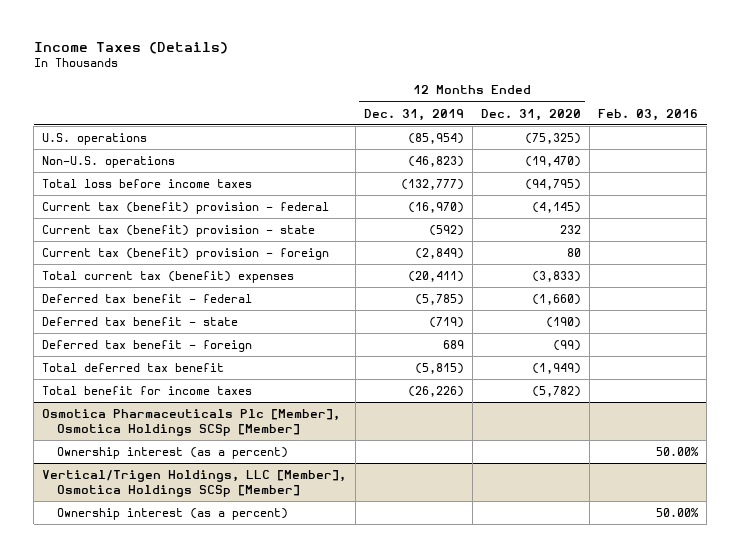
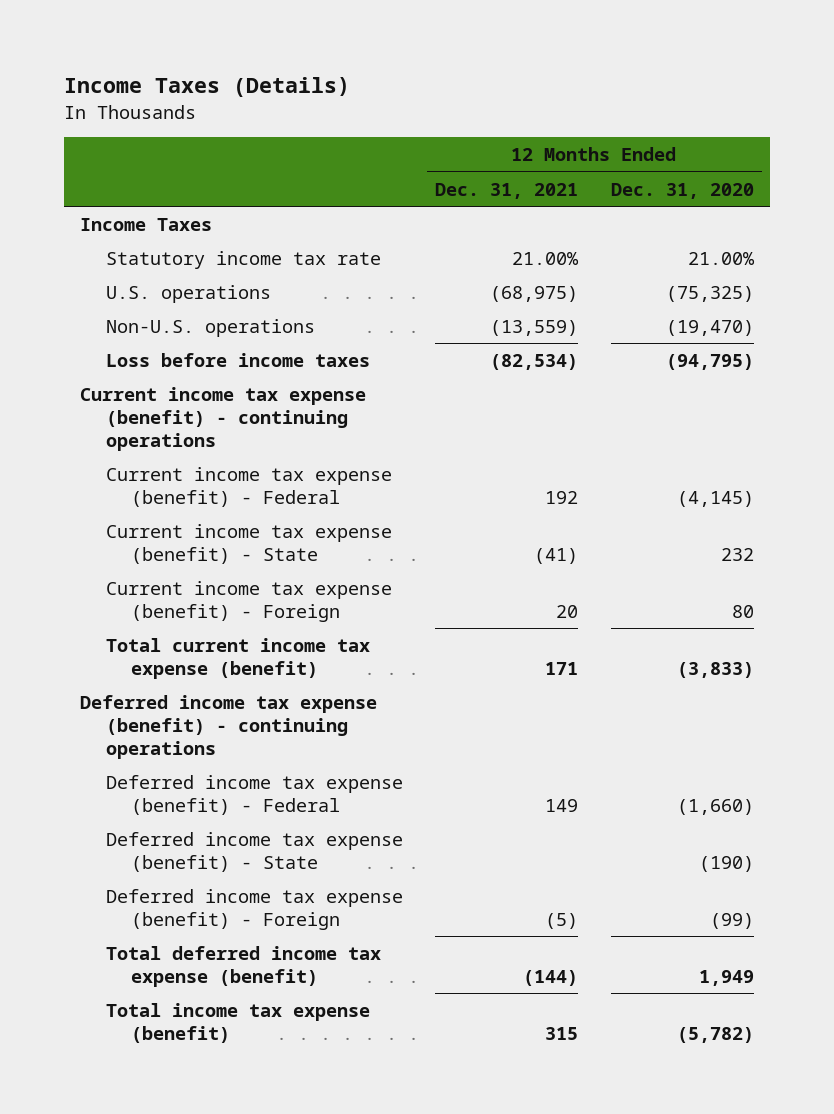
[363,108,464,121] Dec. 31, 2019 -> none
[598,108,699,121] Feb. 03, 2016 -> none
none -> [435,182,579,199] Dec. 31, 2021
none -> [80,217,213,231] Income Taxes
none -> [105,250,381,269] Statutory income tax rate
[42,408,341,436] Osmotica Pharmaceuticals Plc [Member], Osmotica Holdings SCSp [Member] -> none
[57,446,289,459] Ownership interest (as a percent) -> none
[42,469,347,497] Vertical/Trigen Holdings, LLC [Member], Osmotica Holdings SCSp [Member] -> none
[57,507,289,520] Ownership interest (as a percent) -> none
[42,178,253,188] Total loss before income taxes -> [105,352,370,367] Loss before income taxes
none -> [80,386,367,451] Current income tax expense (benefit) - continuing operations
[42,201,330,214] Current tax (benefit) provision - federal -> [105,466,392,507] Current income tax expense (benefit) - Federal
[42,224,316,237] Current tax (benefit) provision - state -> [105,523,392,564] Current income tax expense (benefit) - State
[42,247,330,260] Current tax (benefit) provision - foreign -> [105,580,392,622] Current income tax expense (benefit) - Foreign
[42,270,295,283] Total current tax (benefit) expenses -> [105,637,370,679] Total current income tax expense (benefit)
none -> [80,694,378,759] Deferred income tax expense (benefit) - continuing operations
[42,293,253,303] Deferred tax benefit - federal -> [105,774,403,815] Deferred income tax expense (benefit) - Federal
[42,316,239,326] Deferred tax benefit - state -> [105,831,403,872] Deferred income tax expense (benefit) - State
[42,339,253,352] Deferred tax benefit - foreign -> [105,888,403,930] Deferred income tax expense (benefit) - Foreign
[42,362,225,372] Total deferred tax benefit -> [105,945,381,987] Total deferred income tax expense (benefit)
[531,362,581,374] (1,949) -> [698,969,754,986] 1,949
[42,385,253,395] Total benefit for income taxes -> [105,1002,370,1043] Total income tax expense (benefit)

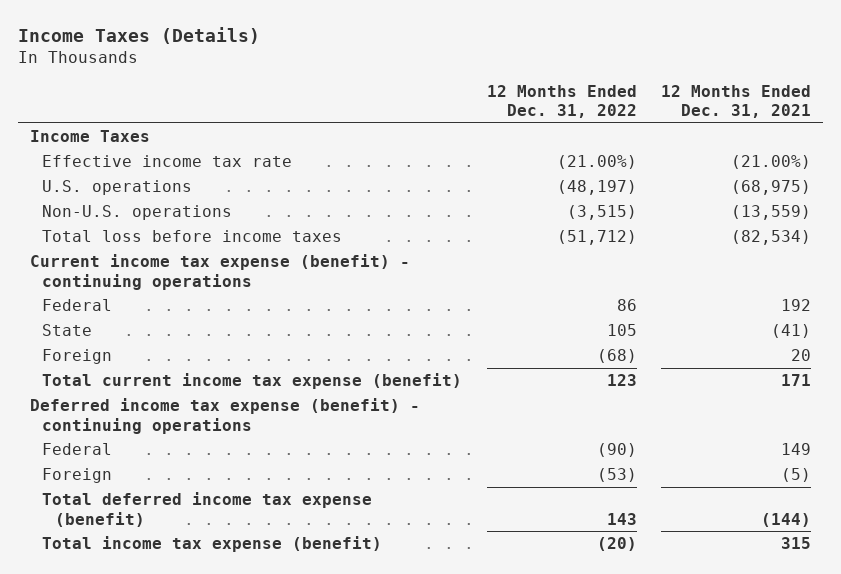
[610,182,754,199] Dec. 31, 2020 -> none
none -> [486,84,637,119] 12 Months Ended Dec. 31, 2022
[105,250,381,269] Statutory income tax rate -> [42,155,293,168] Effective income tax rate
[512,251,580,265] 21.00% -> [730,155,811,170] (21.00%)
[105,352,370,367] Loss before income taxes -> [42,230,343,243] Total loss before income taxes
[105,466,392,507] Current income tax expense (benefit) - Federal -> [42,299,113,312] Federal
[105,523,392,564] Current income tax expense (benefit) - State -> [42,324,93,337] State
[105,580,392,622] Current income tax expense (benefit) - Foreign -> [42,349,113,365] Foreign
[105,831,403,872] Deferred income tax expense (benefit) - State -> none
[105,774,403,815] Deferred income tax expense (benefit) - Federal -> [42,443,113,456] Federal
[105,888,403,930] Deferred income tax expense (benefit) - Foreign -> [42,468,113,484] Foreign

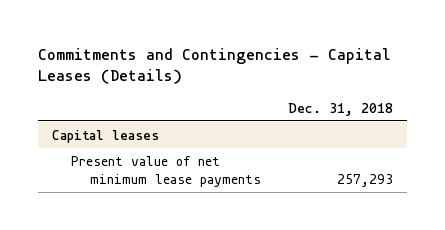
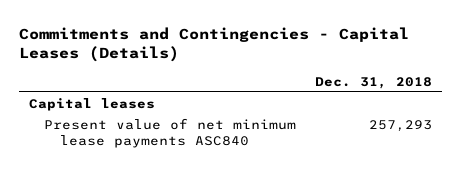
[70,155,261,187] Present value of net minimum lease payments -> [44,117,297,148] Present value of net minimum lease payments ASC840

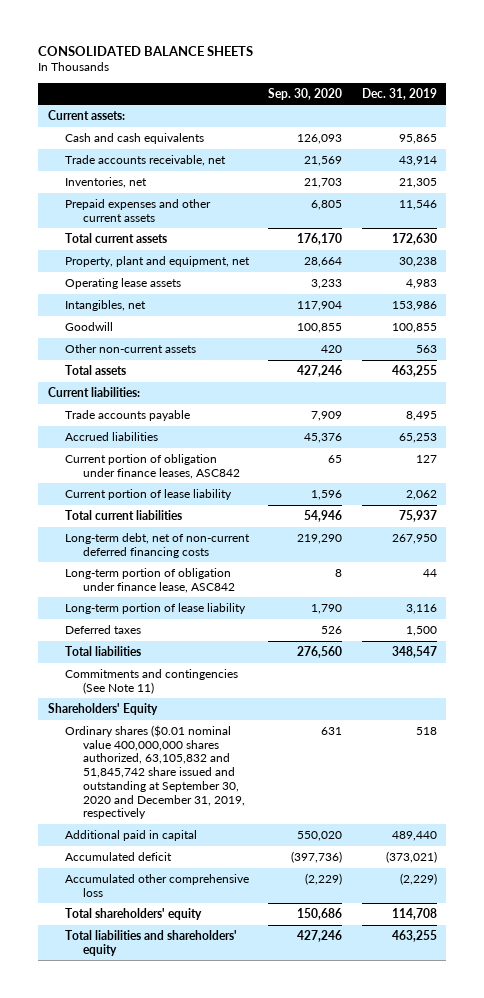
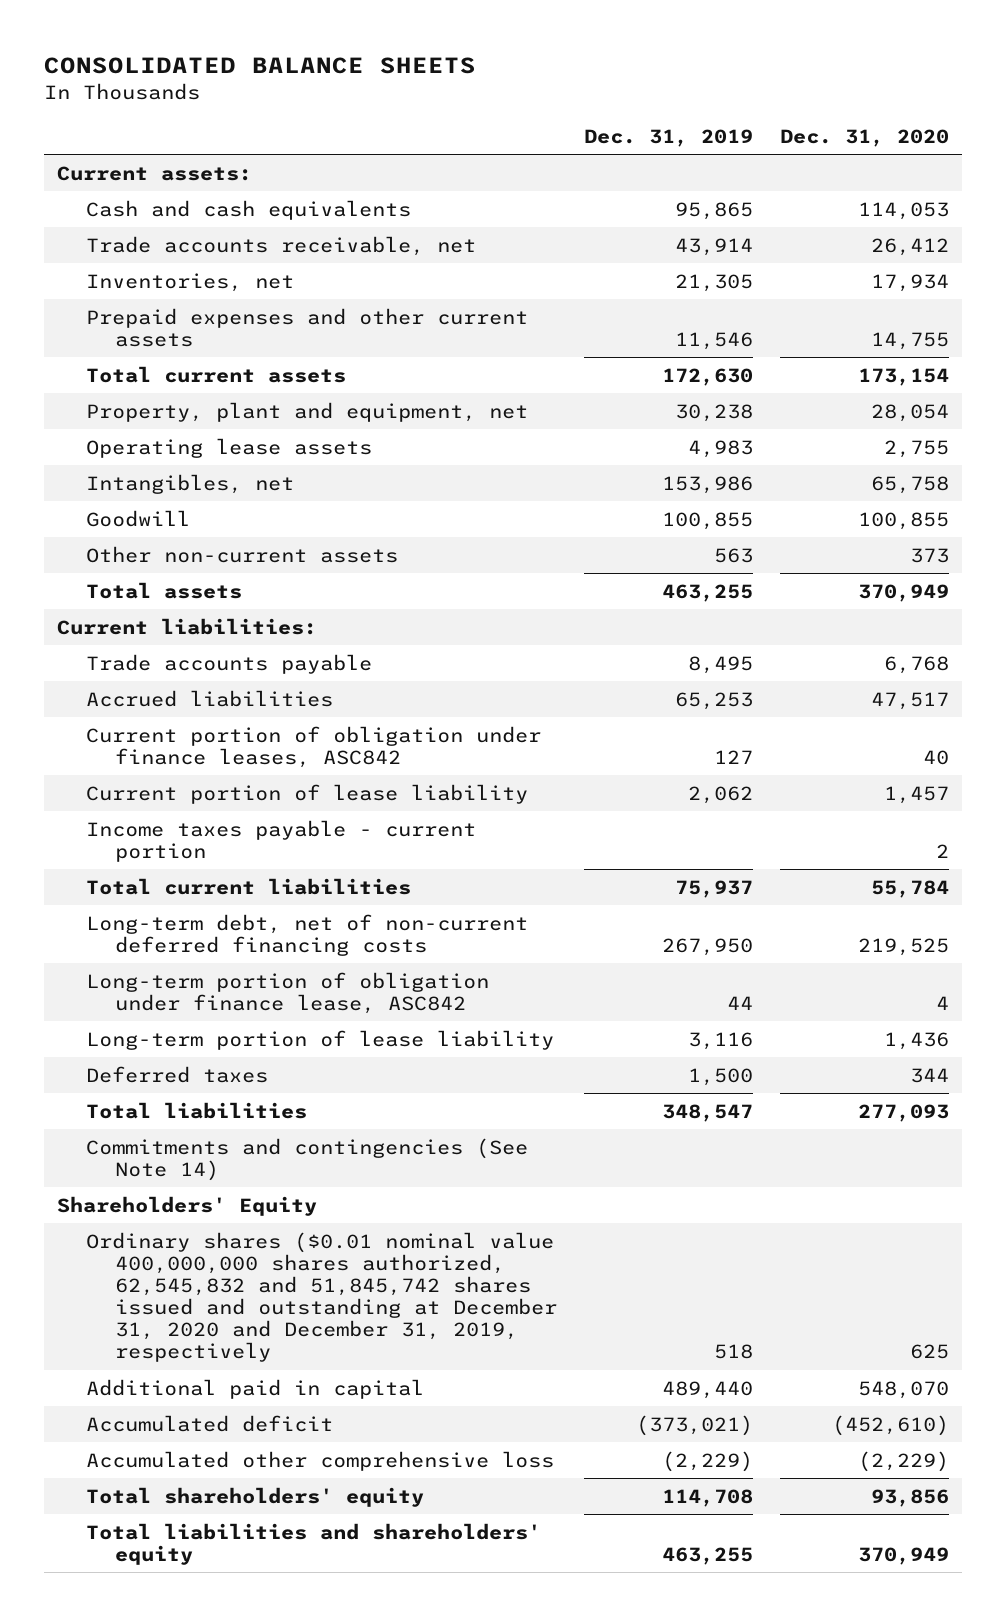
[268,87,343,100] Sep. 30, 2020 -> none
none -> [779,128,949,147] Dec. 31, 2020
none -> [86,819,477,862] Income taxes payable - current portion
[65,668,239,694] Commitments and contingencies (See Note 11) -> [86,1137,529,1181] Commitments and contingencies (See Note 14)
[65,724,245,820] Ordinary shares ($0.01 nominal value 400,000,000 shares authorized, 63,105,832 and 51,845,742 share issued and outstanding at September 30, 2020 and December 31, 2019, respectively -> [86,1231,557,1363] Ordinary shares ($0.01 nominal value 400,000,000 shares authorized, 62,545,832 and 51,845,742 shares issued and outstanding at December 31, 2020 and December 31, 2019, respectively

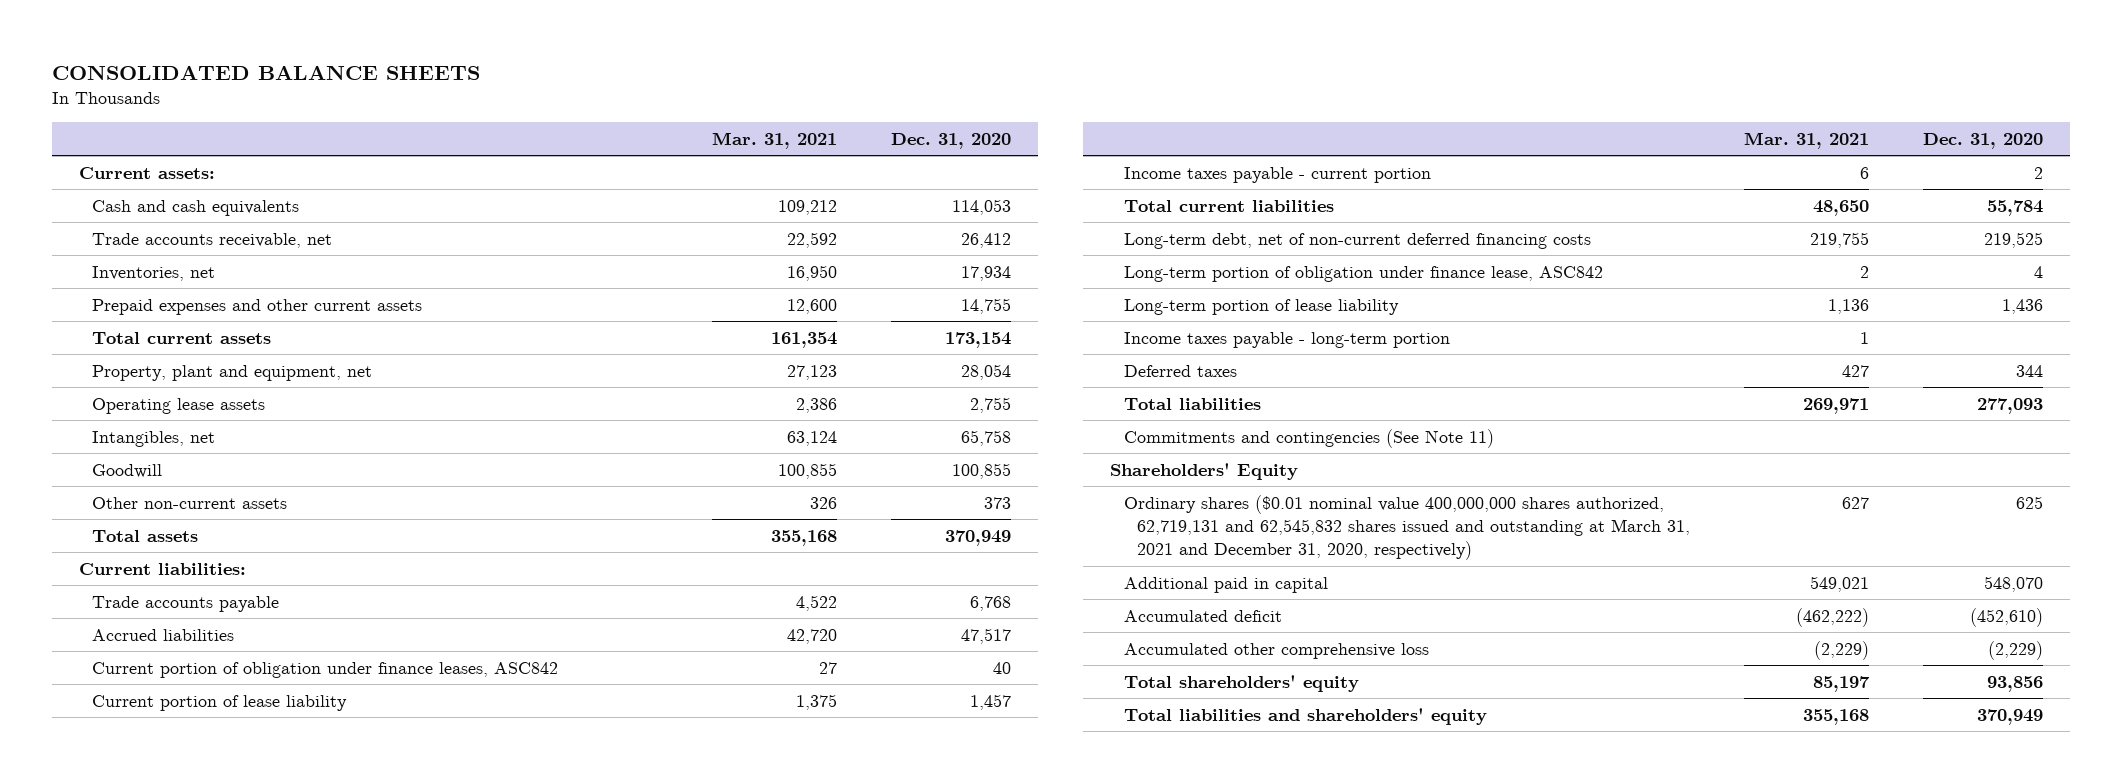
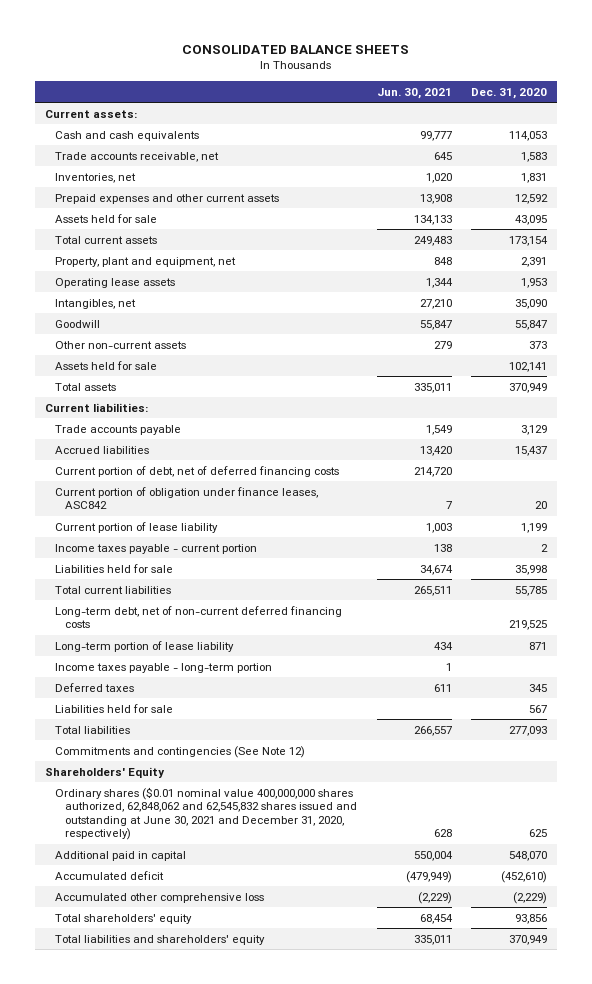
[712,131,838,149] Mar. 31, 2021 -> none
none -> [376,87,452,99] Jun. 30, 2021
[961,232,1012,248] 26,412 -> [521,151,548,162] 1,583
[961,265,1012,281] 17,934 -> [521,172,548,183] 1,831
[961,297,1012,314] 14,755 -> [515,193,549,204] 12,592
none -> [55,213,158,223] Assets held for sale
[961,363,1012,380] 28,054 -> [521,256,548,267] 2,391
[970,396,1012,413] 2,755 -> [521,277,548,288] 1,953
[961,429,1012,446] 65,758 -> [515,298,548,309] 35,090
[952,462,1012,479] 100,855 -> [515,319,548,330] 55,847
none -> [55,360,158,370] Assets held for sale
[970,595,1012,611] 6,768 -> [521,424,548,435] 3,129
[961,627,1012,644] 47,517 -> [515,445,548,456] 15,437
none -> [55,465,340,477] Current portion of debt, net of deferred financing costs
[993,661,1012,674] 40 -> [535,501,548,510] 20
[970,693,1012,710] 1,457 -> [521,522,548,533] 1,199
none -> [55,563,174,573] Liabilities held for sale
[1986,199,2043,216] 55,784 -> [515,585,548,596] 55,785
[1123,265,1603,282] Long-term portion of obligation under finance lease, ASC842 -> none
[2001,298,2043,314] 1,436 -> [529,641,548,650] 871
[2015,364,2043,377] 344 -> [529,683,548,692] 345
none -> [55,703,174,713] Liabilities held for sale
[1123,428,1494,448] Commitments and contingencies (See Note 11) -> [55,745,306,758] Commitments and contingencies (See Note 12)
[1123,494,1690,561] Ordinary shares ($0.01 nominal value 400,000,000 shares authorized, 62,719,131 and 62,545,832 shares issued and outstanding at March 31, 2021 and December 31, 2020, respectively) -> [55,786,357,841] Ordinary shares ($0.01 nominal value 400,000,000 shares authorized, 62,848,062 and 62,545,832 shares issued and outstanding at June 30, 2021 and December 31, 2020, respectively)

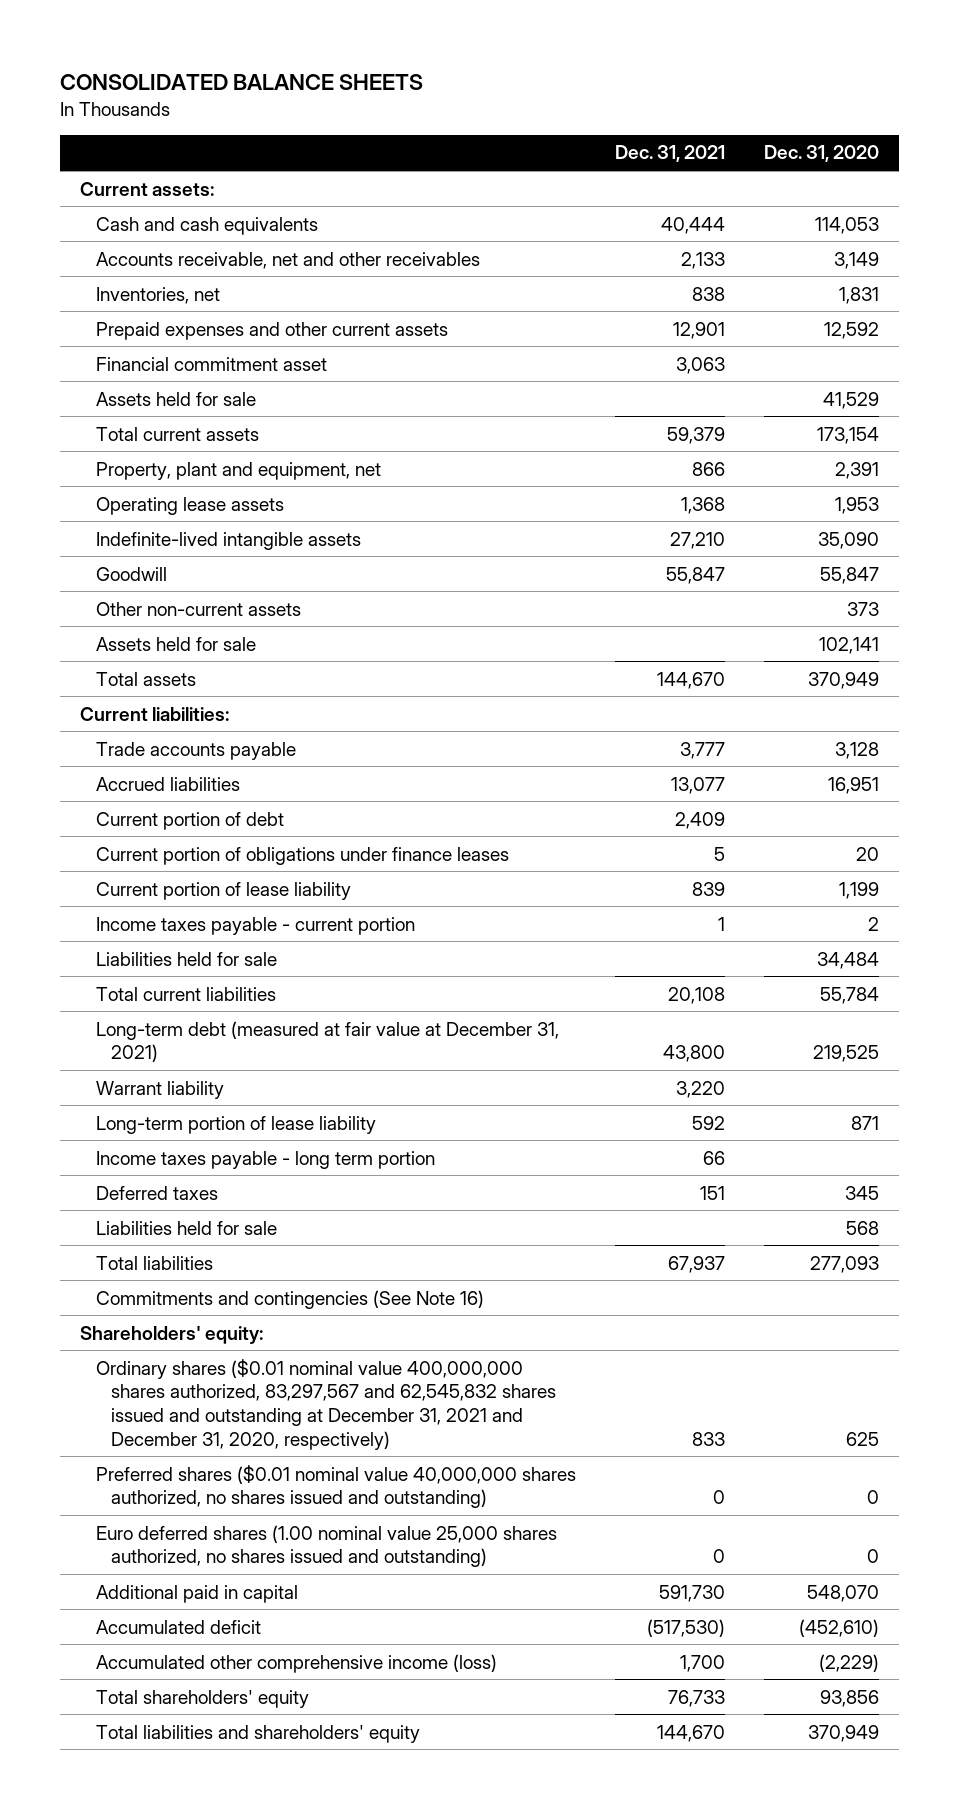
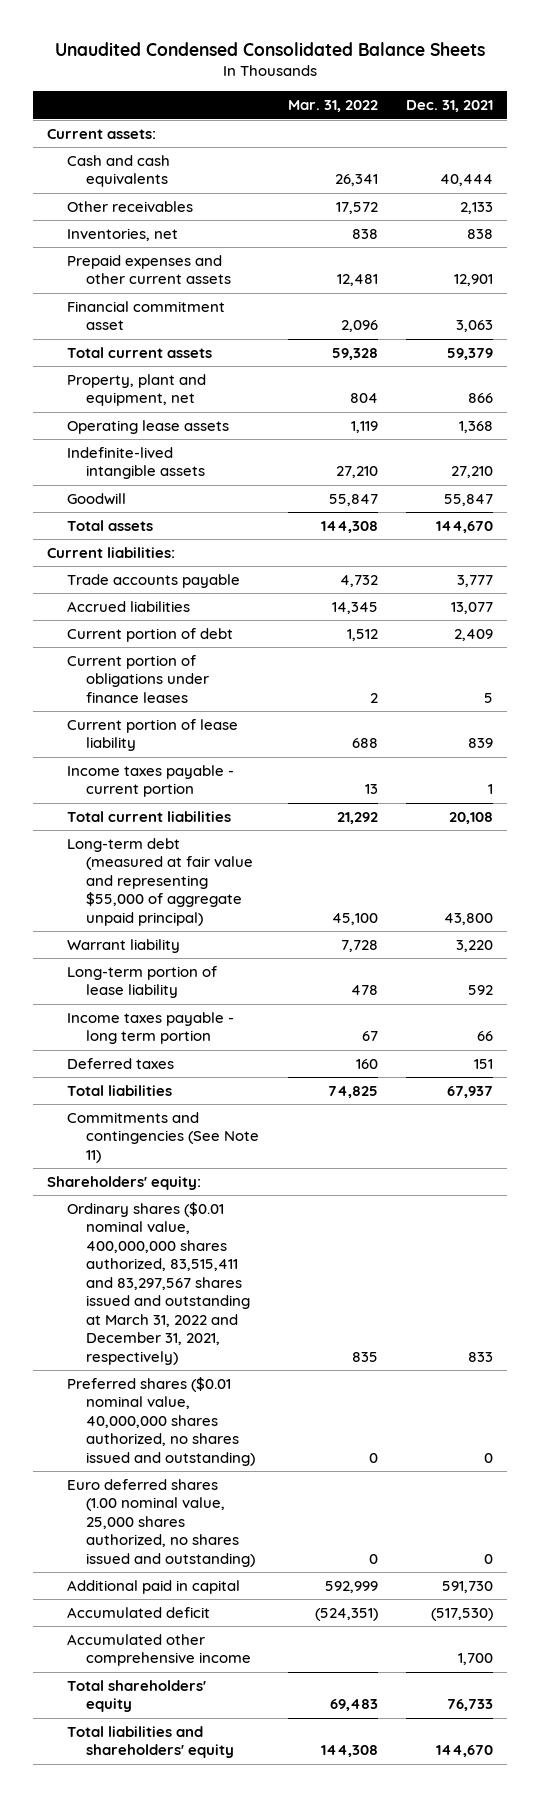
[60,74,424,91] CONSOLIDATED BALANCE SHEETS -> [54,42,485,57] Unaudited Condensed Consolidated Balance Sheets
[764,145,880,163] Dec. 31, 2020 -> none
none -> [287,100,378,113] Mar. 31, 2022
[95,251,480,269] Accounts receivable, net and other receivables -> [66,200,193,212] Other receivables
[95,391,256,406] Assets held for sale -> none
[95,601,301,616] Other non-current assets -> none
[95,636,256,651] Assets held for sale -> none
[95,951,277,966] Liabilities held for sale -> none
[95,1020,559,1063] Long-term debt (measured at fair value at December 31, 2021) -> [66,837,254,926] Long-term debt (measured at fair value and representing $55,000 of aggregate unpaid principal)
[95,1220,277,1235] Liabilities held for sale -> none
[95,1289,484,1309] Commitments and contingencies (See Note 16) -> [66,1111,260,1163] Commitments and contingencies (See Note 11)
[95,1358,557,1450] Ordinary shares ($0.01 nominal value 400,000,000 shares authorized, 83,297,567 and 62,545,832 shares issued and outstanding at December 31, 2021 and December 31, 2020, respectively) -> [66,1201,251,1365] Ordinary shares ($0.01 nominal value, 400,000,000 shares authorized, 83,515,411 and 83,297,567 shares issued and outstanding at March 31, 2022 and December 31, 2021, respectively)
[95,1464,576,1509] Preferred shares ($0.01 nominal value 40,000,000 shares authorized, no shares issued and outstanding) -> [66,1376,256,1466] Preferred shares ($0.01 nominal value, 40,000,000 shares authorized, no shares issued and outstanding)
[95,1524,557,1568] Euro deferred shares (1.00 nominal value 25,000 shares authorized, no shares issued and outstanding) -> [66,1478,256,1567] Euro deferred shares (1.00 nominal value, 25,000 shares authorized, no shares issued and outstanding)
[95,1653,497,1673] Accumulated other comprehensive income (loss) -> [66,1633,252,1667] Accumulated other comprehensive income

